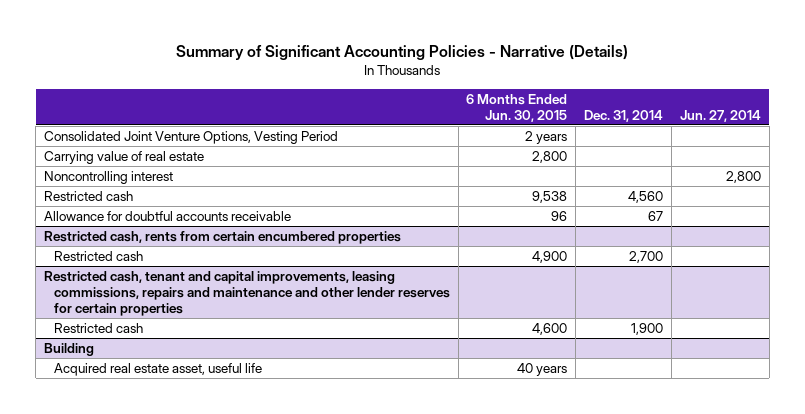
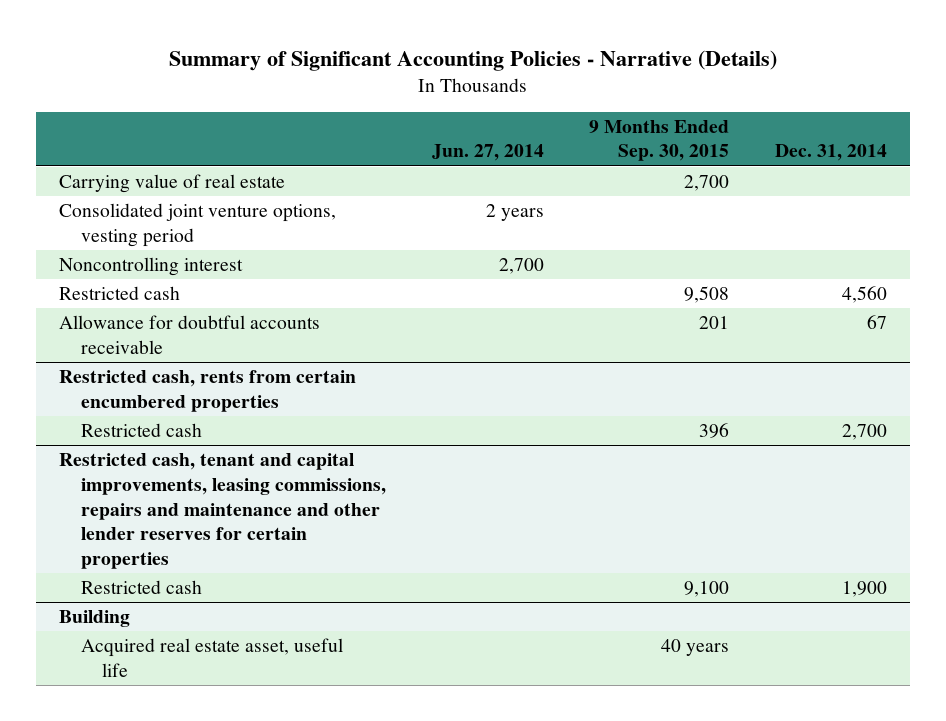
[466,93,568,122] 6 Months Ended Jun. 30, 2015 -> none
none -> [589,119,730,162] 9 Months Ended Sep. 30, 2015
[43,131,338,145] Consolidated Joint Venture Options, Vesting Period -> none
none -> [59,203,337,247] Consolidated joint venture options, vesting period
[725,171,761,184] 2,800 -> [498,258,544,275] 2,700

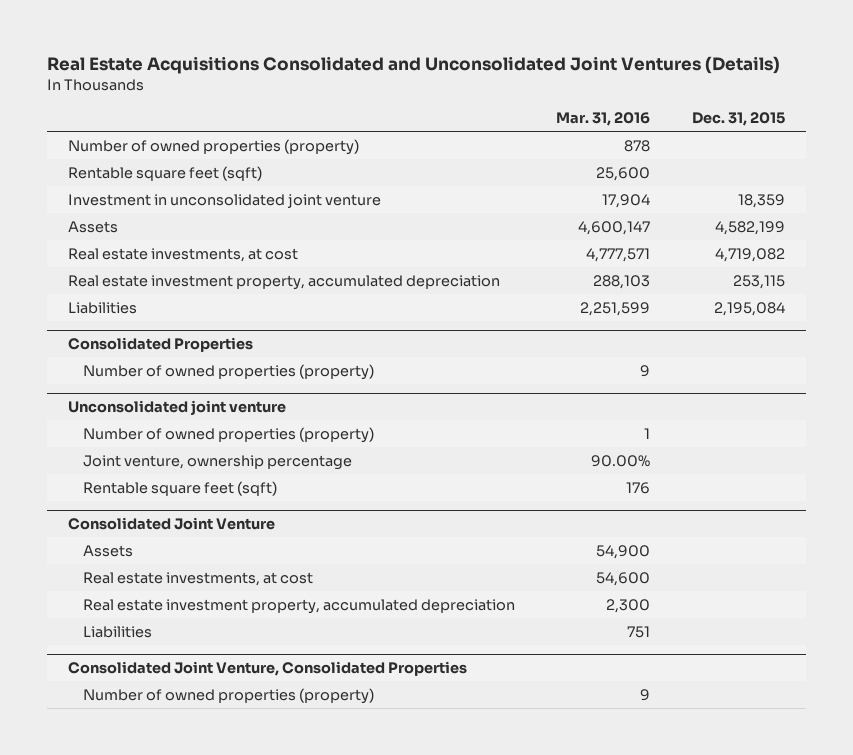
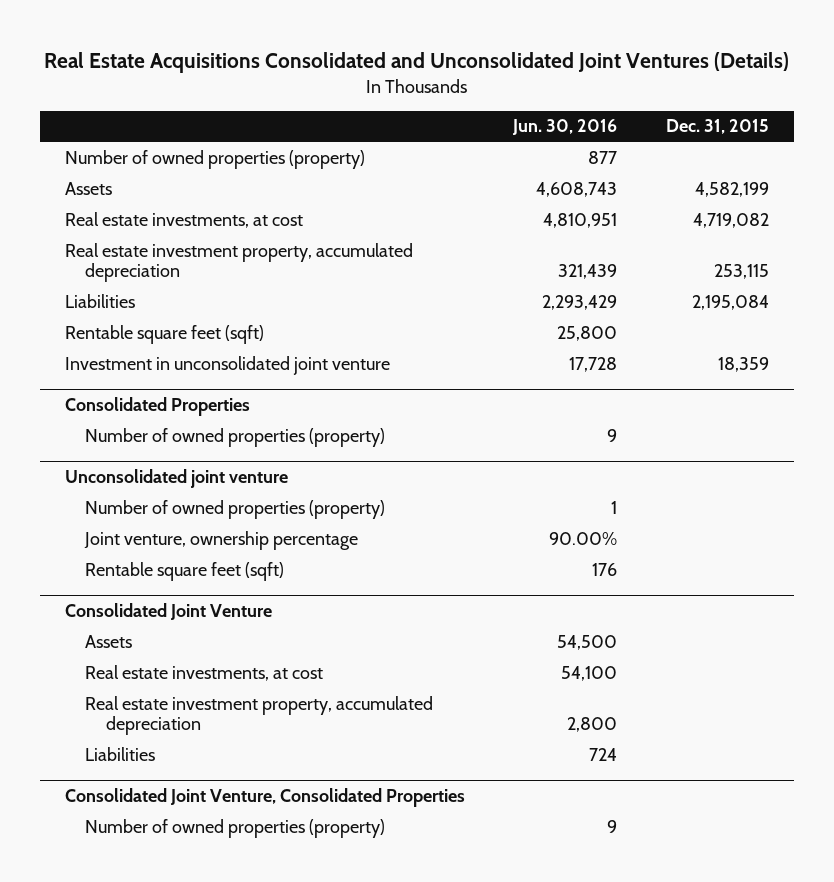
[556,112,651,127] Mar. 31, 2016 -> none
none -> [512,119,618,136] Jun. 30, 2016
[67,165,262,181] Rentable square feet (sqft) -> [64,324,264,344] Rentable square feet (sqft)
[67,193,381,208] Investment in unconsolidated joint venture -> [64,355,390,375] Investment in unconsolidated joint venture

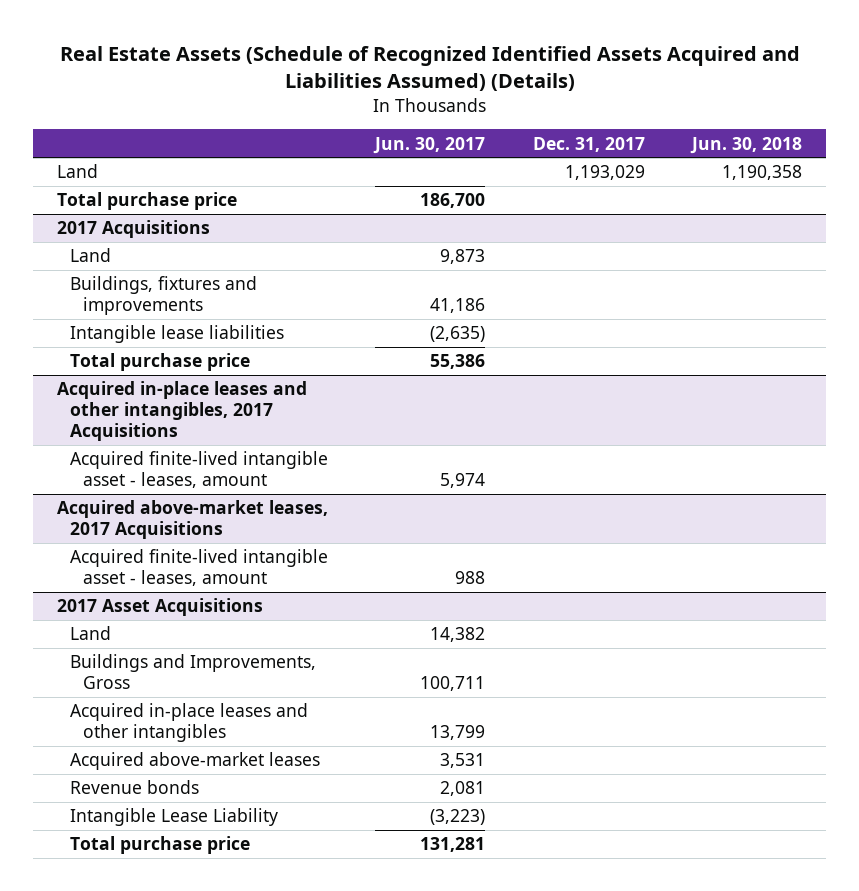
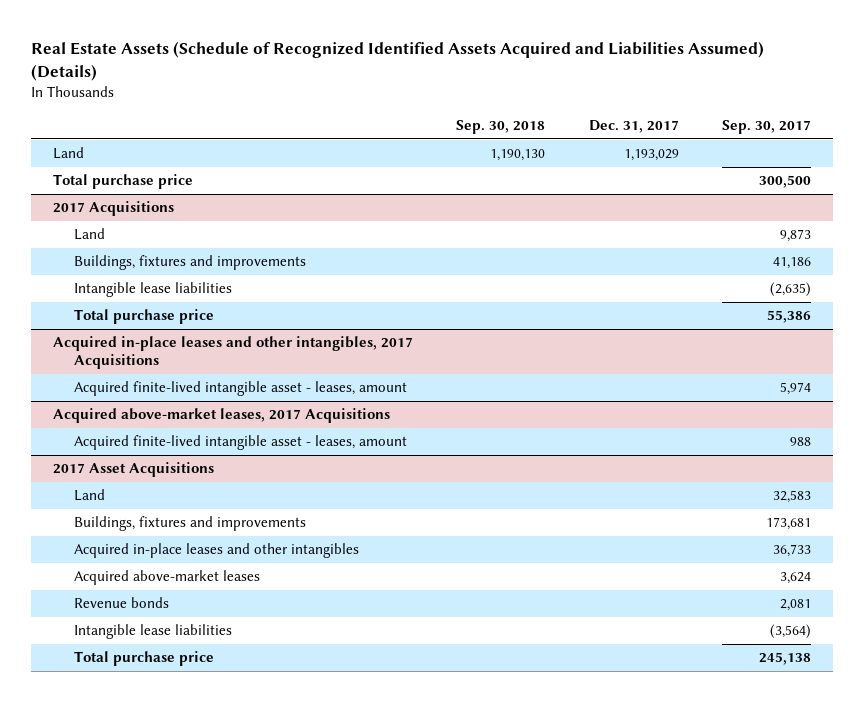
[373,136,486,154] Jun. 30, 2017 -> none
[689,136,802,154] Jun. 30, 2018 -> none
none -> [456,120,546,135] Sep. 30, 2018
none -> [721,120,811,135] Sep. 30, 2017
[70,654,317,690] Buildings and Improvements, Gross -> [73,516,306,532] Buildings, fixtures and improvements
[70,808,279,827] Intangible Lease Liability -> [73,624,232,640] Intangible lease liabilities

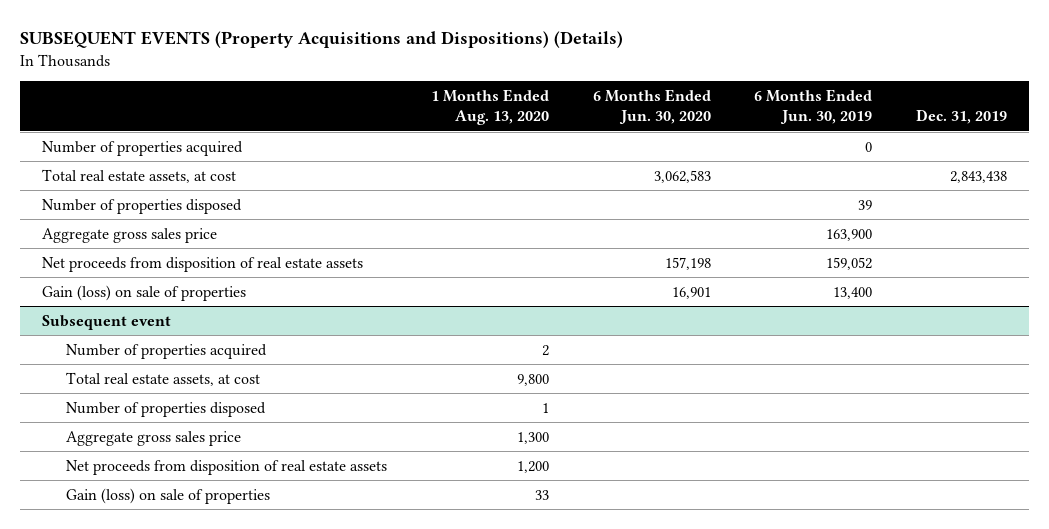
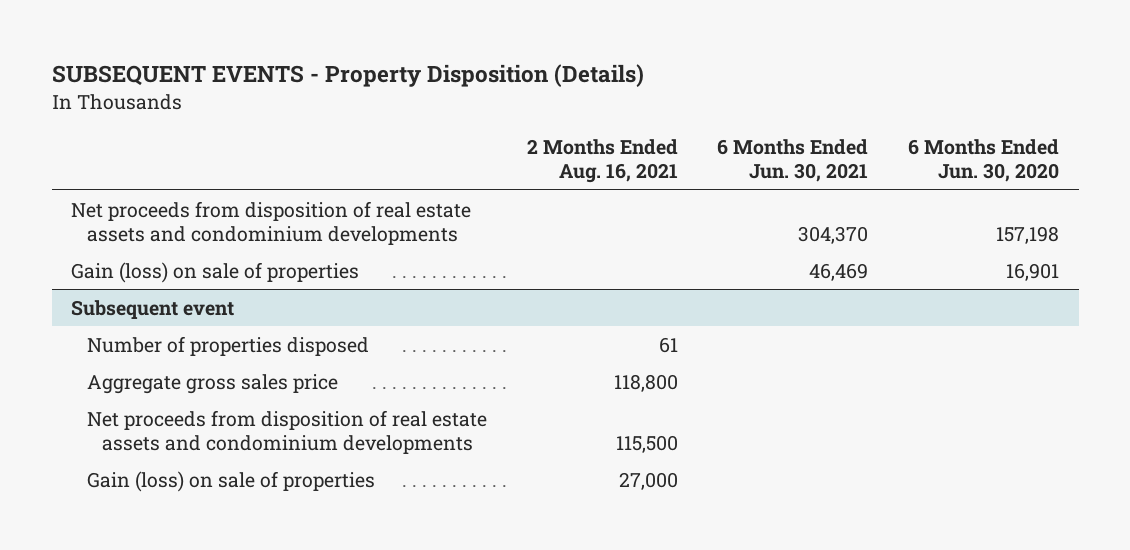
[19,31,623,49] SUBSEQUENT EVENTS (Property Acquisitions and Dispositions) (Details) -> [51,64,644,88] SUBSEQUENT EVENTS - Property Disposition (Details)
[431,88,550,126] 1 Months Ended Aug. 13, 2020 -> none
[754,88,873,125] 6 Months Ended Jun. 30, 2019 -> none
[916,109,1008,125] Dec. 31, 2019 -> none
none -> [526,138,678,184] 2 Months Ended Aug. 16, 2021
none -> [717,138,869,183] 6 Months Ended Jun. 30, 2021
[41,140,243,156] Number of properties acquired -> none
[41,168,236,183] Total real estate assets, at cost -> none
[41,198,242,214] Number of properties disposed -> none
[41,227,217,243] Aggregate gross sales price -> none
[41,256,363,272] Net proceeds from disposition of real estate assets -> [71,200,472,245] Net proceeds from disposition of real estate assets and condominium developments
[66,343,268,359] Number of properties acquired -> none
[66,371,261,386] Total real estate assets, at cost -> none
[66,459,388,475] Net proceeds from disposition of real estate assets -> [86,409,487,454] Net proceeds from disposition of real estate assets and condominium developments

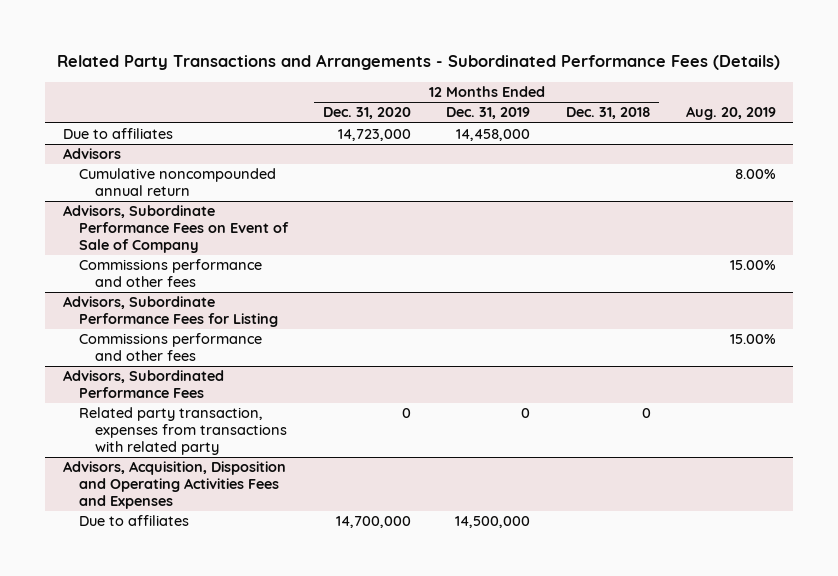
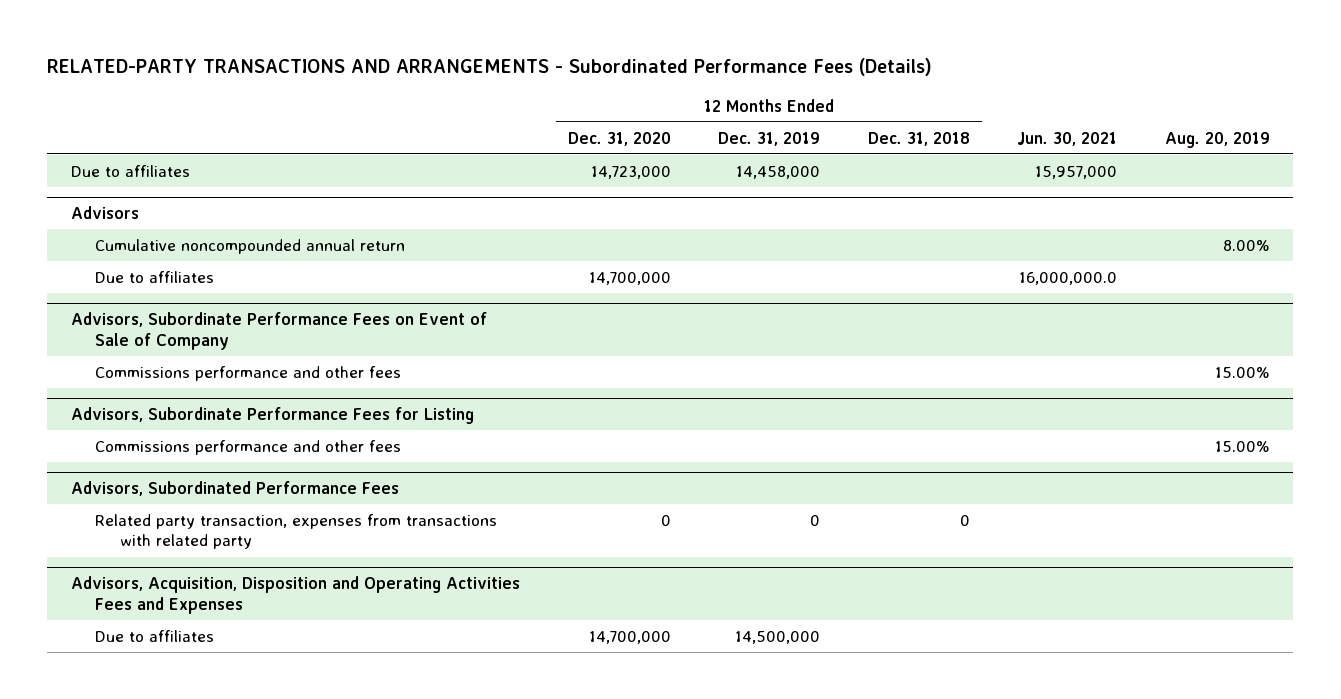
[57,54,781,71] Related Party Transactions and Arrangements - Subordinated Performance Fees (Details) -> [47,58,933,77] RELATED-PARTY TRANSACTIONS AND ARRANGEMENTS - Subordinated Performance Fees (Details)
none -> [1017,131,1118,146] Jun. 30, 2021
none -> [95,270,215,283] Due to affiliates

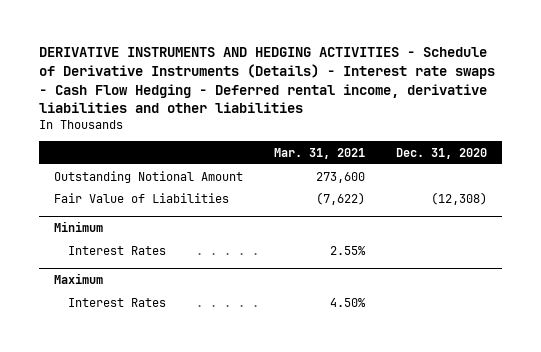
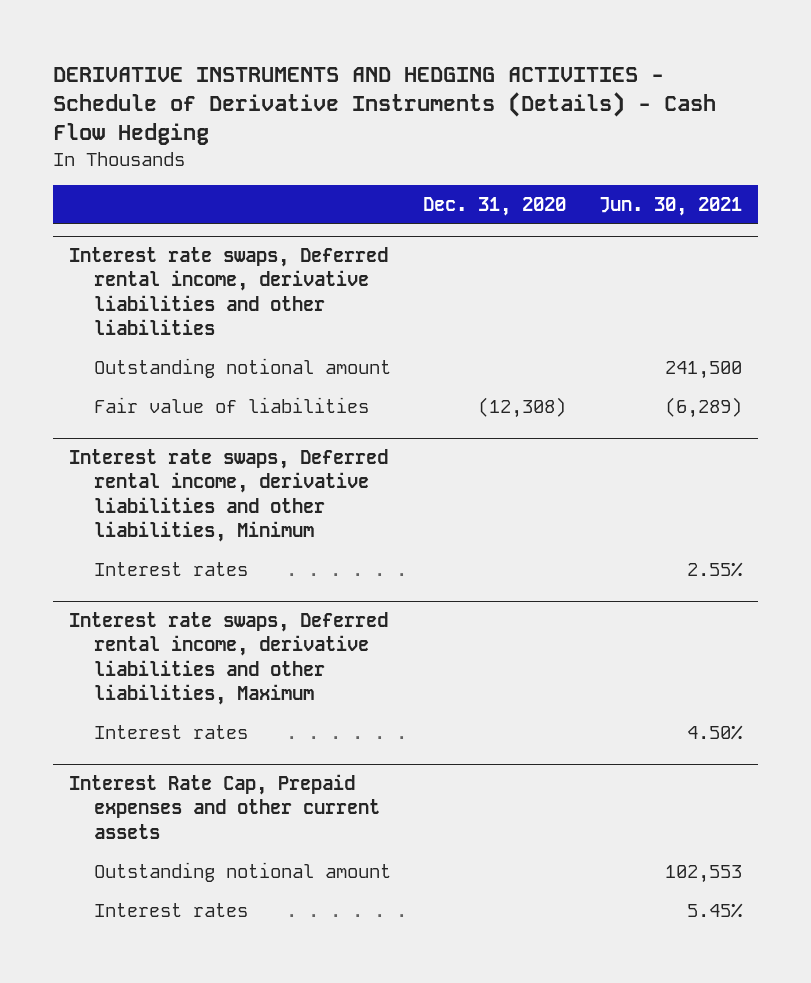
[38,47,495,114] DERIVATIVE INSTRUMENTS AND HEDGING ACTIVITIES - Schedule of Derivative Instruments (Details) - Interest rate swaps - Cash Flow Hedging - Deferred rental income, derivative liabilities and other liabilities -> [52,67,716,146] DERIVATIVE INSTRUMENTS AND HEDGING ACTIVITIES - Schedule of Derivative Instruments (Details) - Cash Flow Hedging
[273,147,365,159] Mar. 31, 2021 -> none
none -> [598,196,742,216] Jun. 30, 2021
[54,170,244,183] Outstanding Notional Amount -> none
[54,192,230,203] Fair Value of Liabilities -> none
none -> [68,247,388,336] Interest rate swaps, Deferred rental income, derivative liabilities and other liabilities
none -> [94,358,392,379] Outstanding notional amount
none -> [94,397,370,414] Fair value of liabilities
[54,220,104,232] Minimum -> [68,449,388,543] Interest rate swaps, Deferred rental income, derivative liabilities and other liabilities, Minimum
[68,245,167,255] Interest Rates -> [94,562,249,577] Interest rates
[54,272,104,284] Maximum -> [68,612,388,706] Interest rate swaps, Deferred rental income, derivative liabilities and other liabilities, Maximum
[68,297,167,307] Interest Rates -> [94,725,249,740] Interest rates
none -> [68,774,381,839] Interest Rate Cap, Prepaid expenses and other current assets
none -> [94,862,392,883] Outstanding notional amount
none -> [94,903,249,918] Interest rates

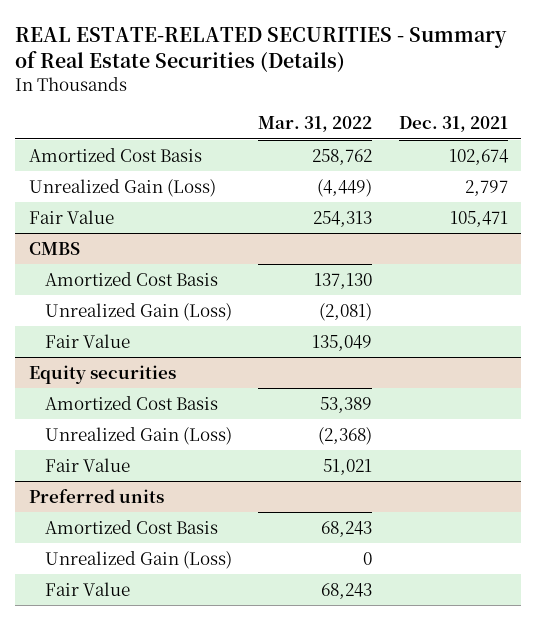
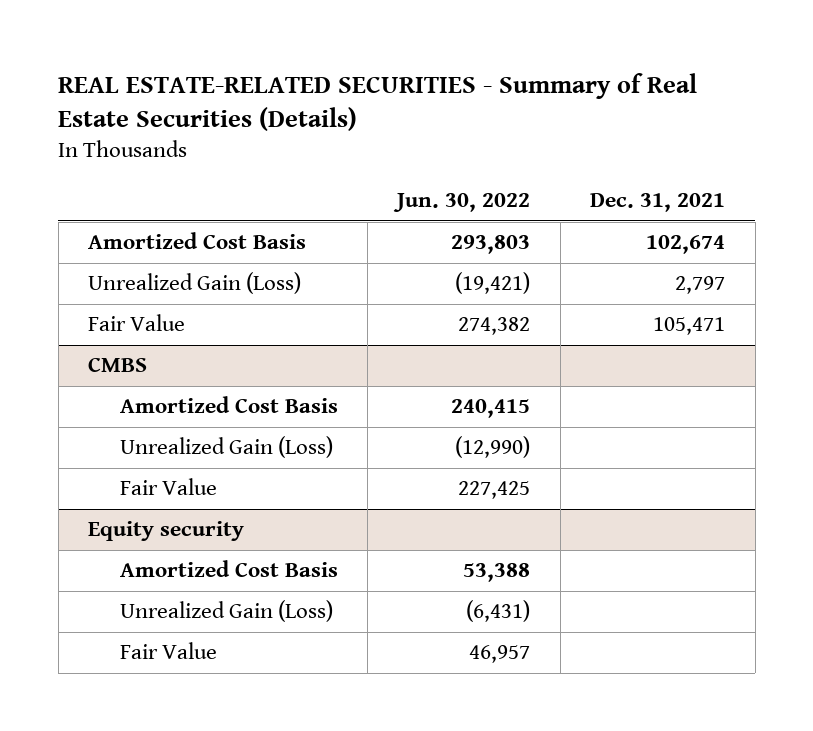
[258,116,373,133] Mar. 31, 2022 -> none
none -> [393,193,531,213] Jun. 30, 2022
[28,364,176,384] Equity securities -> [88,521,245,542] Equity security
[28,488,164,503] Preferred units -> none
[44,519,218,534] Amortized Cost Basis -> none
[44,550,232,569] Unrealized Gain (Loss) -> none
[44,581,130,596] Fair Value -> none

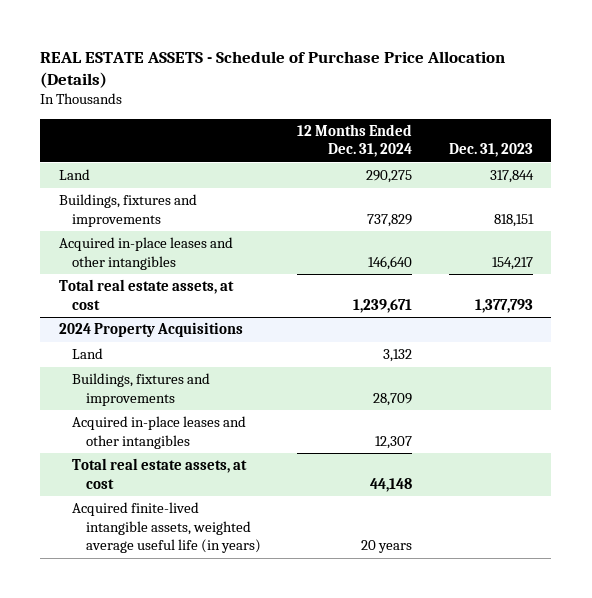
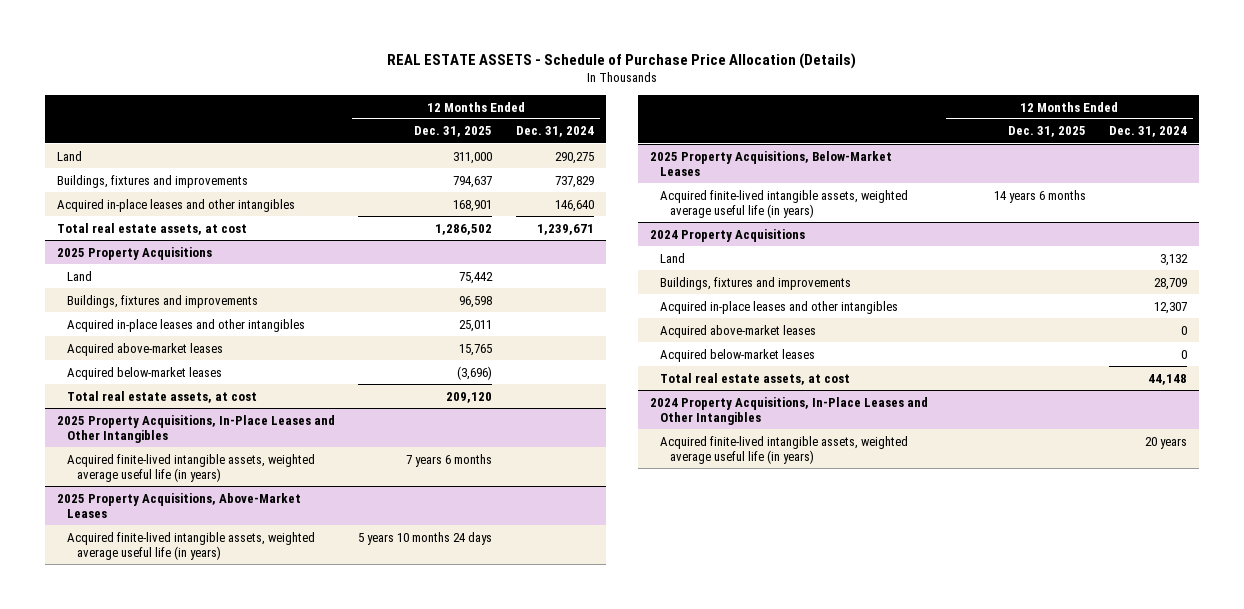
[448,143,533,158] Dec. 31, 2023 -> none
none -> [414,126,493,138] Dec. 31, 2025
none -> [56,246,212,260] 2025 Property Acquisitions
none -> [66,270,92,281] Land
none -> [66,294,258,308] Buildings, fixtures and improvements
none -> [66,318,305,332] Acquired in-place leases and other intangibles
none -> [66,342,223,356] Acquired above-market leases
none -> [66,366,222,380] Acquired below-market leases
none -> [66,390,257,403] Total real estate assets, at cost
none -> [56,414,335,443] 2025 Property Acquisitions, In-Place Leases and Other Intangibles
none -> [66,453,315,482] Acquired finite-lived intangible assets, weighted average useful life (in years)
none -> [56,492,301,518] 2025 Property Acquisitions, Above-Market Leases
none -> [66,531,315,560] Acquired finite-lived intangible assets, weighted average useful life (in years)
none -> [649,150,892,176] 2025 Property Acquisitions, Below-Market Leases
none -> [660,189,909,218] Acquired finite-lived intangible assets, weighted average useful life (in years)
none -> [660,324,817,338] Acquired above-market leases
none -> [660,348,816,362] Acquired below-market leases
[72,502,261,554] Acquired finite-lived intangible assets, weighted average useful life (in years) -> none
none -> [649,396,928,425] 2024 Property Acquisitions, In-Place Leases and Other Intangibles
none -> [660,435,909,464] Acquired finite-lived intangible assets, weighted average useful life (in years)

